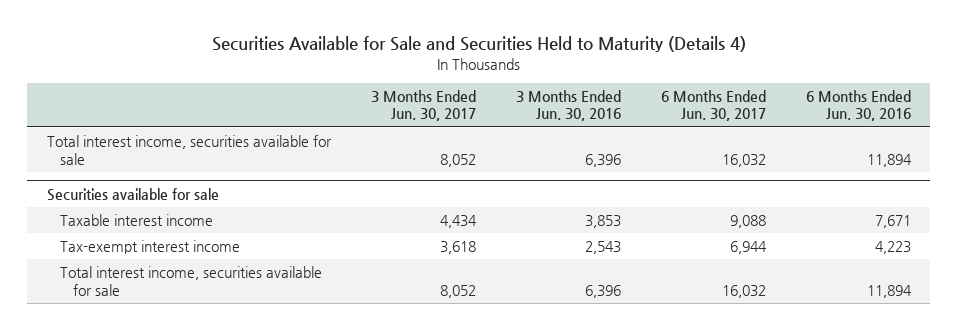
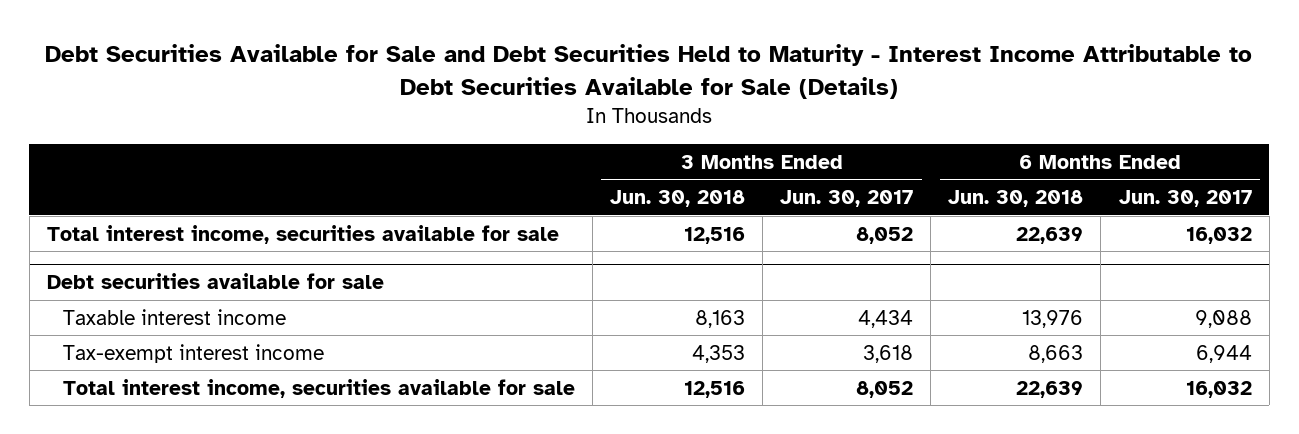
[211,36,746,53] Securities Available for Sale and Securities Held to Maturity (Details 4) -> [45,44,1253,99] Debt Securities Available for Sale and Debt Securities Held to Maturity - Interest Income Attributable to Debt Securities Available for Sale (Details)
[515,90,621,122] 3 Months Ended Jun. 30, 2016 -> none
[805,90,911,122] 6 Months Ended Jun. 30, 2016 -> none
none -> [609,190,745,208] Jun. 30, 2018
none -> [948,190,1084,208] Jun. 30, 2018
[47,187,220,201] Securities available for sale -> [47,272,385,289] Debt securities available for sale

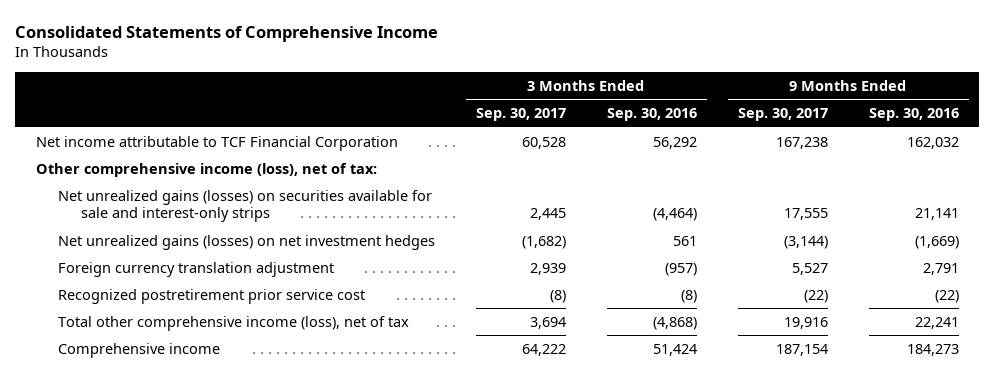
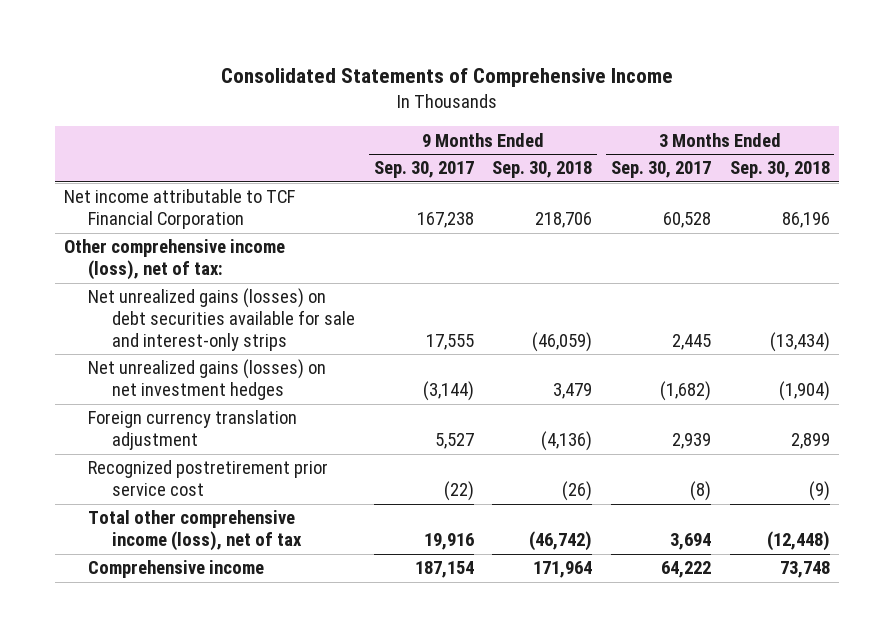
[606,108,697,122] Sep. 30, 2016 -> none
[868,108,959,122] Sep. 30, 2016 -> none
none -> [492,161,593,179] Sep. 30, 2018
none -> [729,161,830,179] Sep. 30, 2018
[58,189,433,223] Net unrealized gains (losses) on securities available for sale and interest-only strips -> [88,288,355,351] Net unrealized gains (losses) on debt securities available for sale and interest-only strips

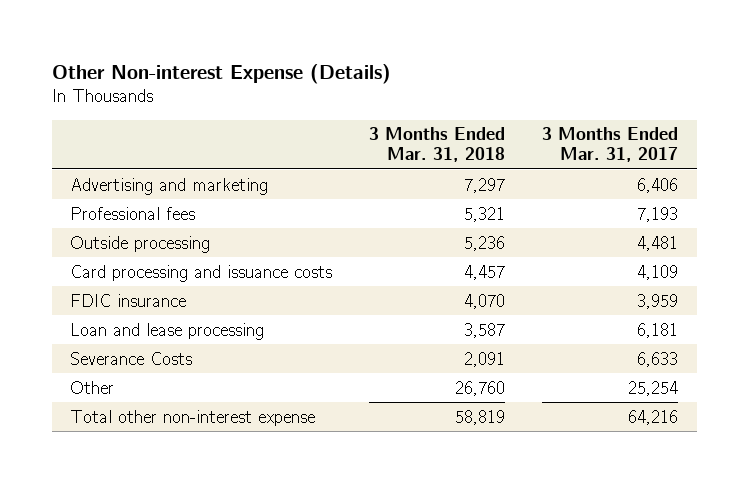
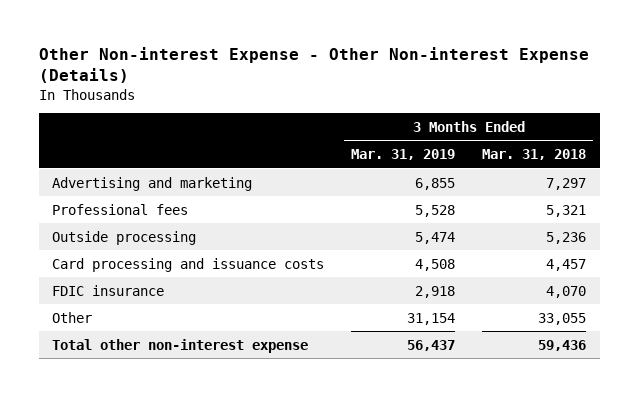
[51,63,391,84] Other Non-interest Expense (Details) -> [38,46,589,84] Other Non-interest Expense - Other Non-interest Expense (Details)
[542,127,679,163] 3 Months Ended Mar. 31, 2017 -> none
none -> [351,149,456,161] Mar. 31, 2019
[70,322,265,340] Loan and lease processing -> none
[70,351,193,365] Severance Costs -> none
[455,380,506,396] 26,760 -> [538,312,587,325] 33,055
[455,409,506,425] 58,819 -> [538,339,587,351] 59,436

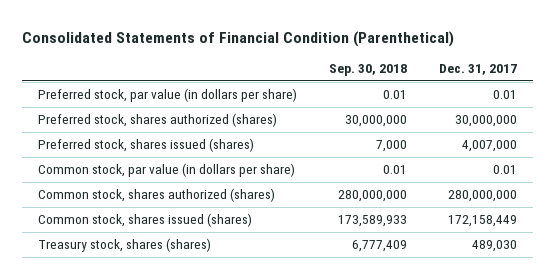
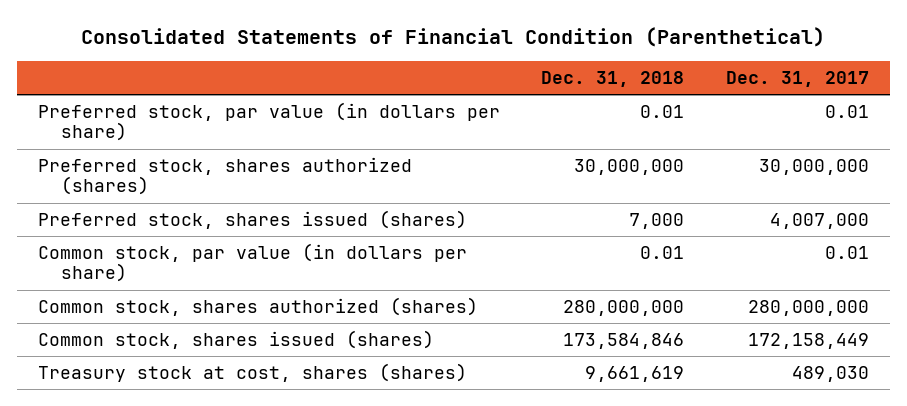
[329,64,408,77] Sep. 30, 2018 -> none
none -> [541,71,685,88] Dec. 31, 2018
[38,238,212,253] Treasury stock, shares (shares) -> [37,362,467,382] Treasury stock at cost, shares (shares)

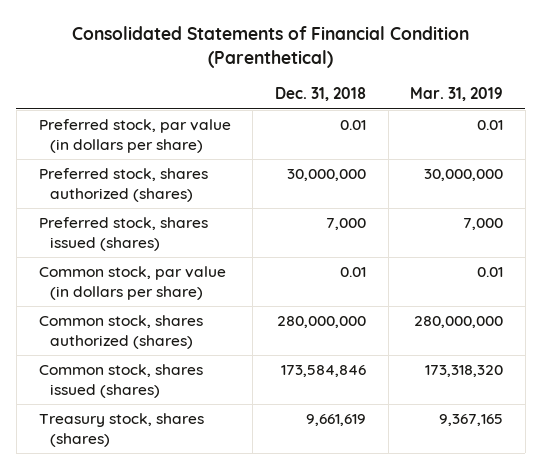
[725,71,869,88] Dec. 31, 2017 -> none
none -> [410,87,504,102] Mar. 31, 2019
[37,362,467,382] Treasury stock at cost, shares (shares) -> [38,413,204,447] Treasury stock, shares (shares)

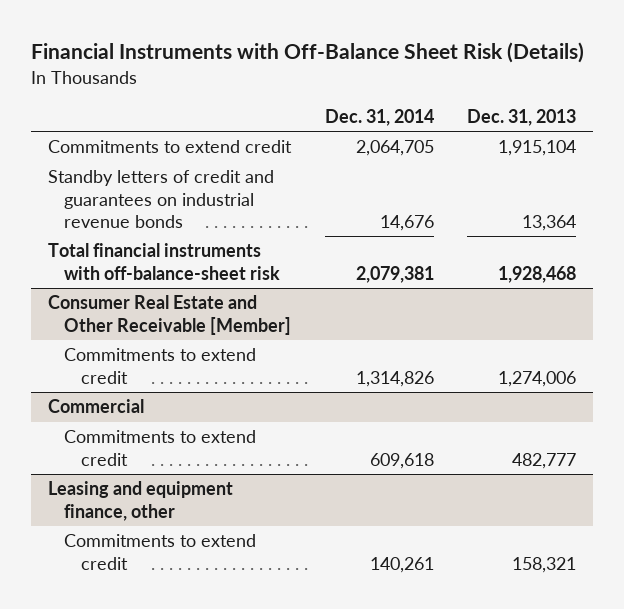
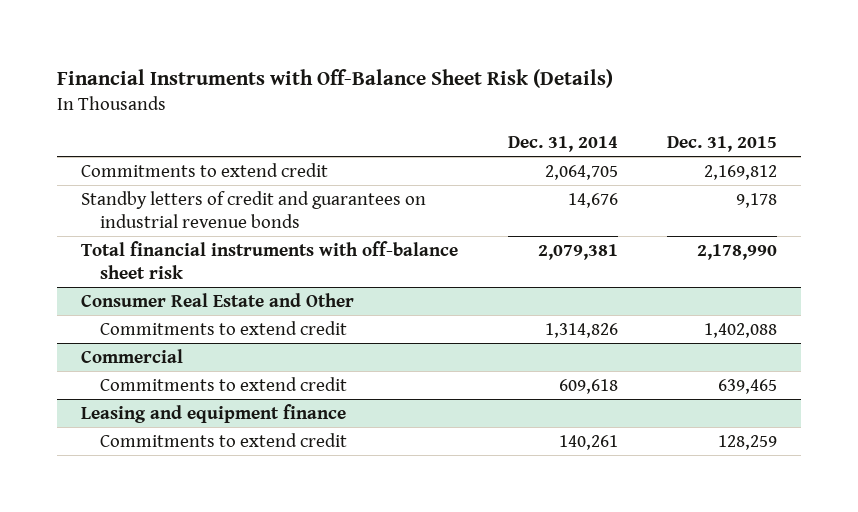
[467,109,577,127] Dec. 31, 2013 -> none
none -> [666,136,777,153] Dec. 31, 2015
[47,243,281,280] Total financial instruments with off-balance-sheet risk -> [81,240,459,279] Total financial instruments with off-balance sheet risk
[47,295,292,335] Consumer Real Estate and Other Receivable [Member] -> [81,292,355,307] Consumer Real Estate and Other
[47,481,233,521] Leasing and equipment finance, other -> [81,403,347,423] Leasing and equipment finance

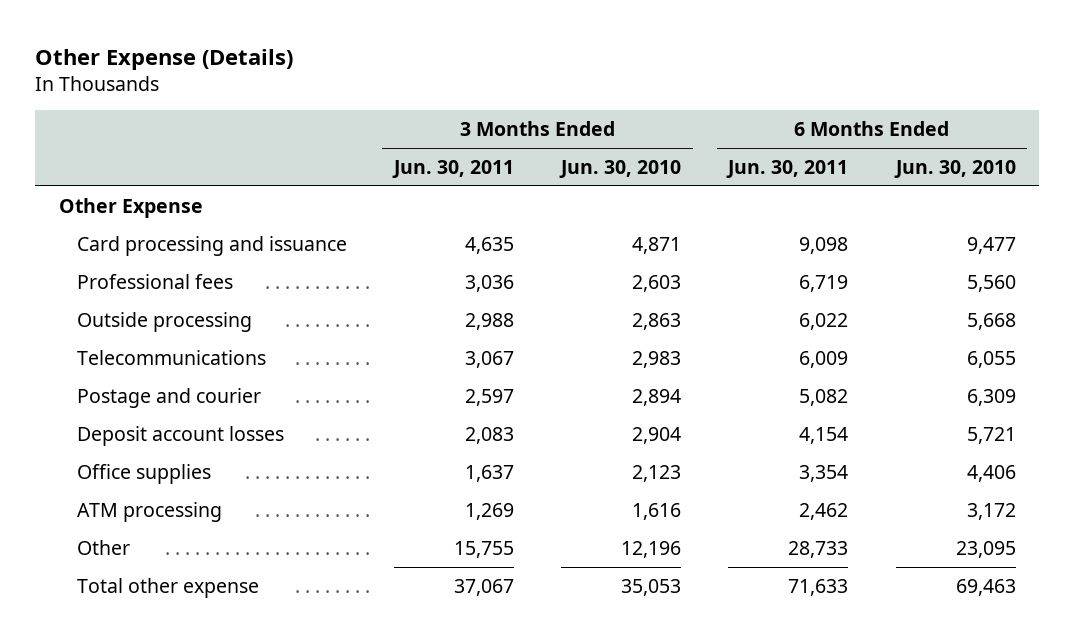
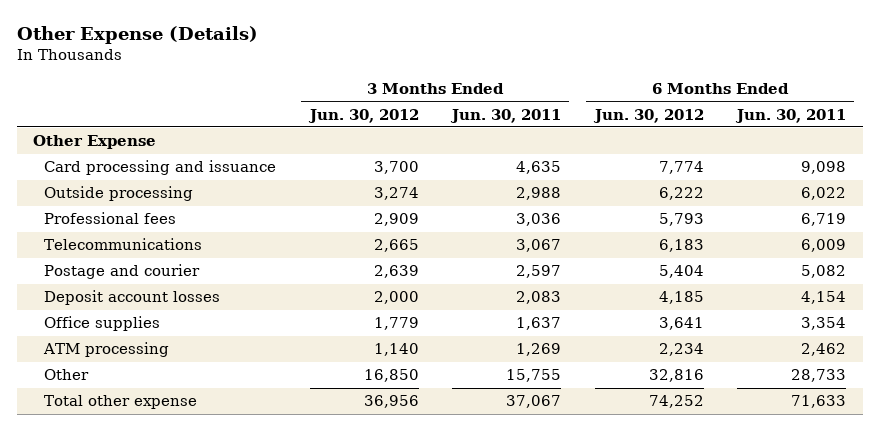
[559,159,682,178] Jun. 30, 2010 -> none
[893,159,1016,178] Jun. 30, 2010 -> none
none -> [307,108,419,123] Jun. 30, 2012
none -> [592,108,704,123] Jun. 30, 2012
[76,273,233,289] Professional fees -> [44,212,177,225] Professional fees

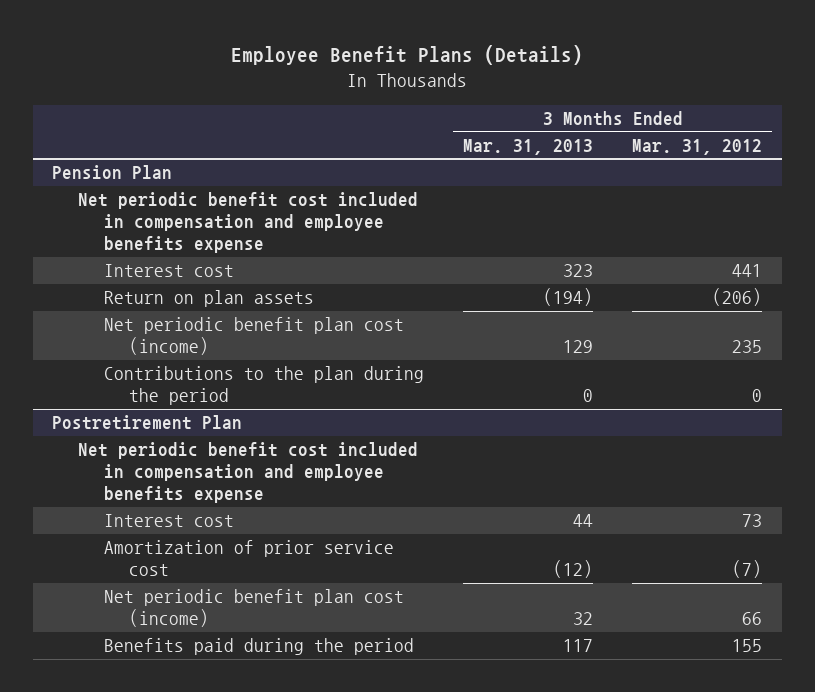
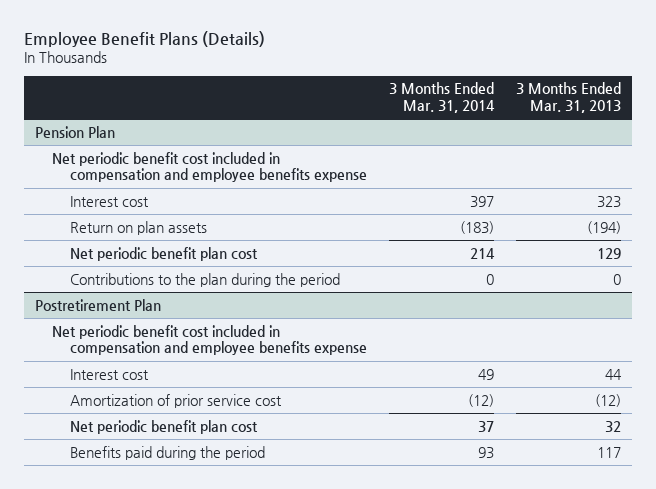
[632,138,763,155] Mar. 31, 2012 -> none
none -> [388,82,495,113] 3 Months Ended Mar. 31, 2014
[103,317,404,356] Net periodic benefit plan cost (income) -> [69,246,258,261] Net periodic benefit plan cost
[103,589,404,628] Net periodic benefit plan cost (income) -> [69,419,258,434] Net periodic benefit plan cost

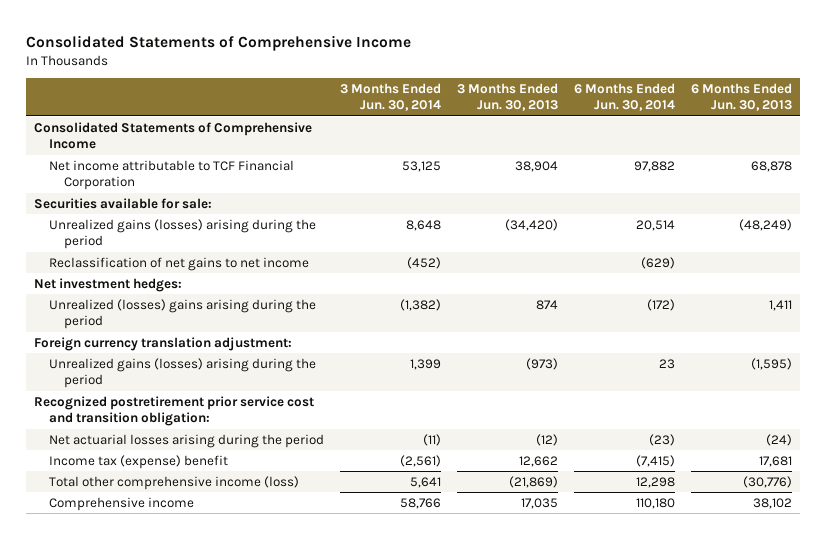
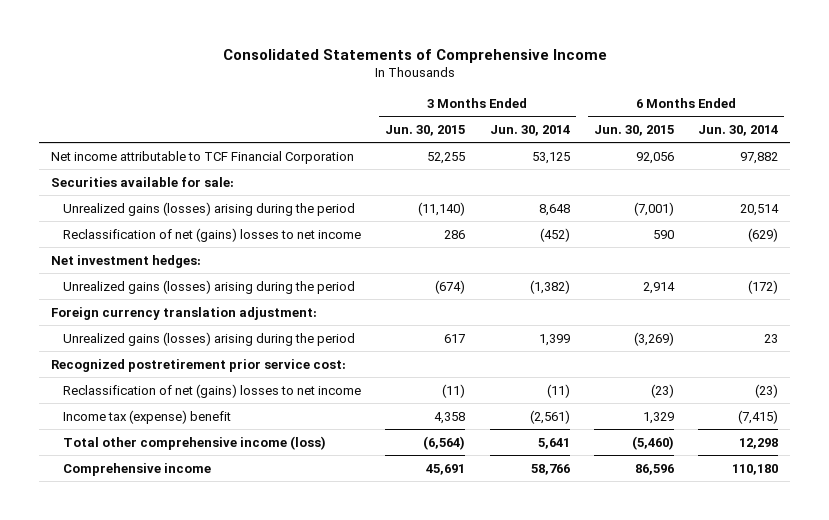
[456,82,558,112] 3 Months Ended Jun. 30, 2013 -> none
[690,82,792,112] 6 Months Ended Jun. 30, 2013 -> none
none -> [385,125,466,137] Jun. 30, 2015
none -> [593,125,674,137] Jun. 30, 2015
[33,121,312,150] Consolidated Statements of Comprehensive Income -> none
[48,256,309,271] Reclassification of net gains to net income -> [63,227,362,242] Reclassification of net (gains) losses to net income
[48,298,316,330] Unrealized (losses) gains arising during the period -> [63,279,356,294] Unrealized gains (losses) arising during the period
[33,395,314,427] Recognized postretirement prior service cost and transition obligation: -> [51,358,347,372] Recognized postretirement prior service cost:
[48,433,324,448] Net actuarial losses arising during the period -> [63,383,362,398] Reclassification of net (gains) losses to net income

